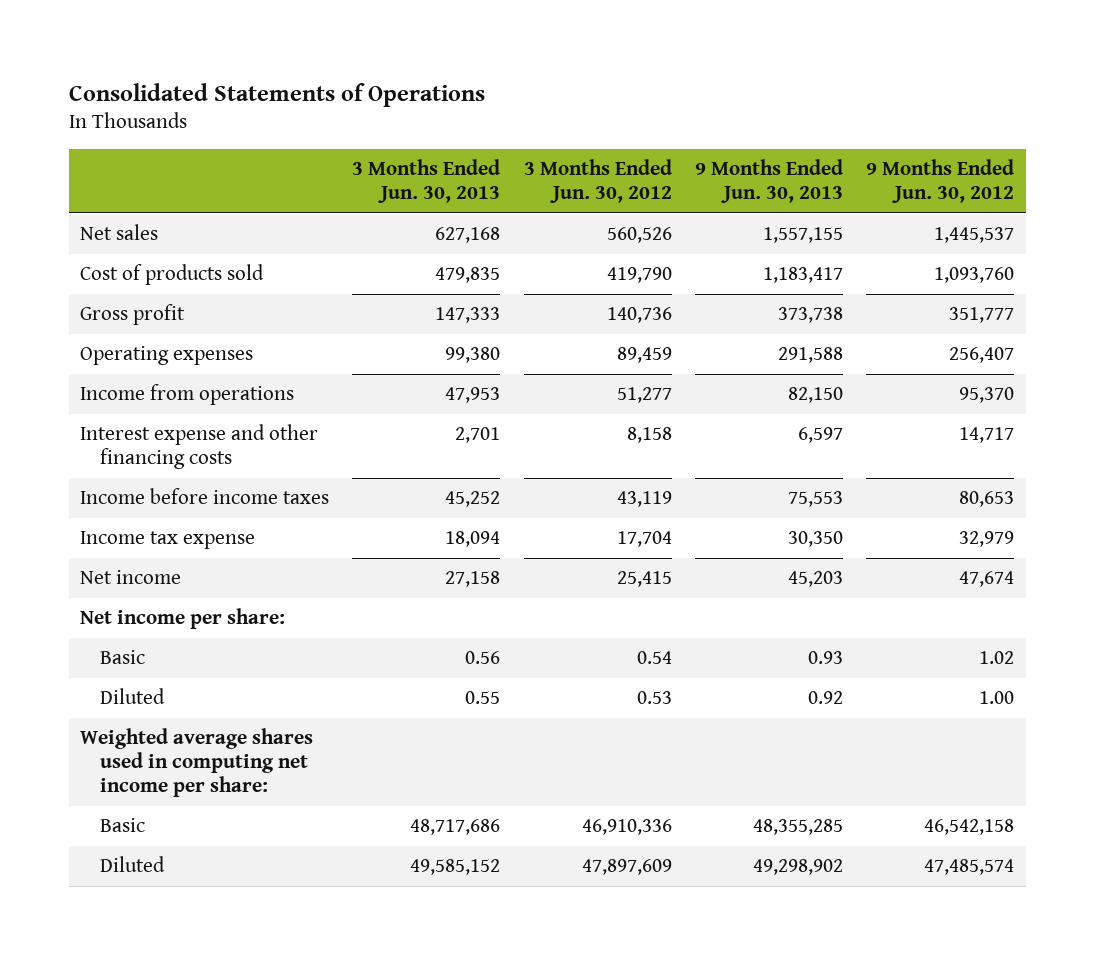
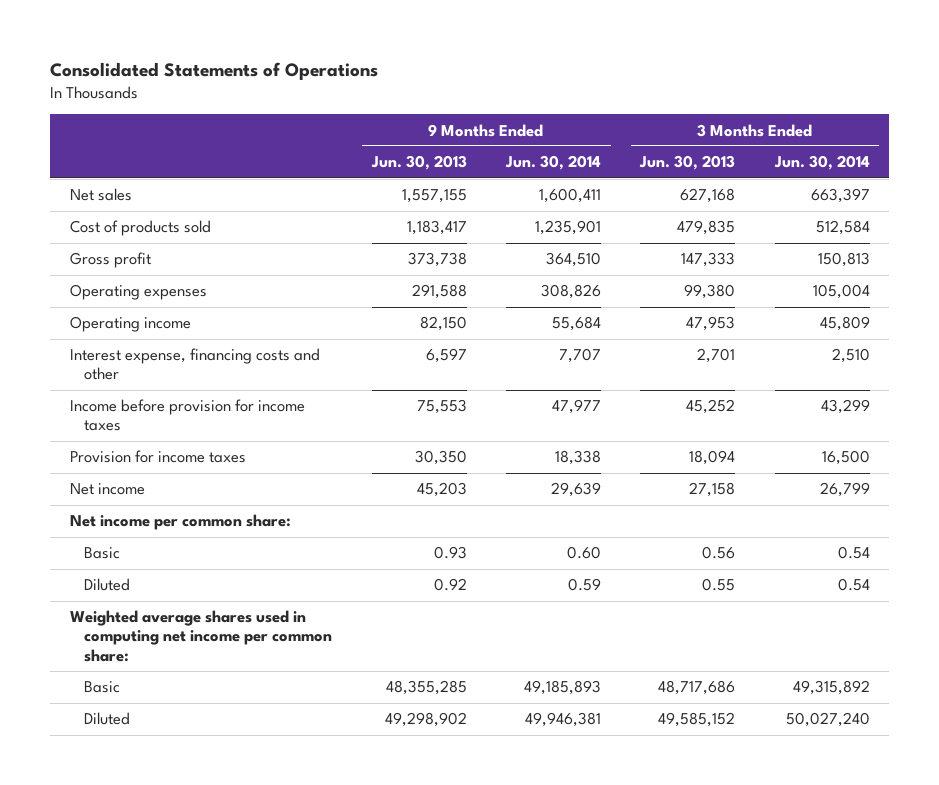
[523,159,672,204] 3 Months Ended Jun. 30, 2012 -> none
[865,159,1014,204] 9 Months Ended Jun. 30, 2012 -> none
none -> [505,155,602,171] Jun. 30, 2014
none -> [773,155,870,171] Jun. 30, 2014
[80,384,295,406] Income from operations -> [69,316,191,333] Operating income
[80,424,319,470] Interest expense and other financing costs -> [69,348,320,381] Interest expense, financing costs and other
[80,488,330,505] Income before income taxes -> [69,399,305,432] Income before provision for income taxes
[80,531,256,550] Income tax expense -> [69,450,246,464] Provision for income taxes
[80,608,286,630] Net income per share: -> [69,514,291,531] Net income per common share:
[80,728,314,798] Weighted average shares used in computing net income per share: -> [69,610,333,662] Weighted average shares used in computing net income per common share:

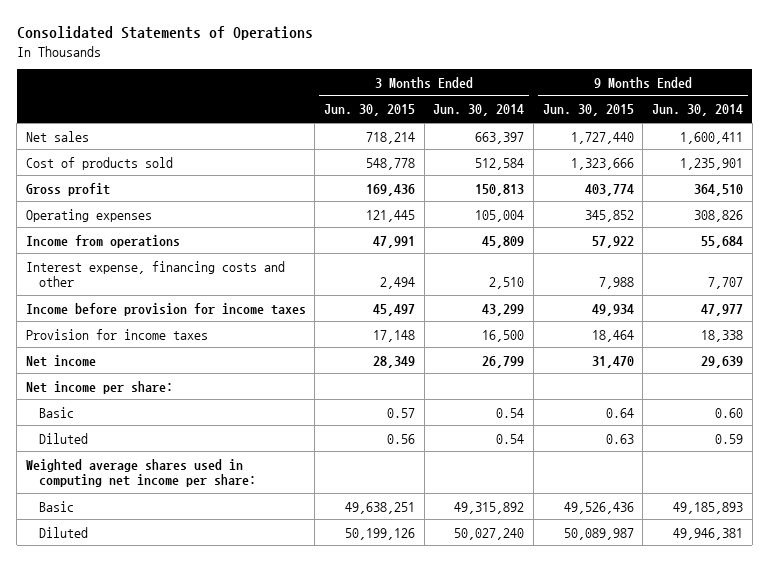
[370,155,467,171] Jun. 30, 2013 -> none
[639,155,736,171] Jun. 30, 2013 -> none
none -> [324,104,416,117] Jun. 30, 2015
none -> [542,104,634,117] Jun. 30, 2015
[69,316,191,333] Operating income -> [25,234,180,248] Income from operations
[69,514,291,531] Net income per common share: -> [25,380,173,394] Net income per share:
[69,610,333,662] Weighted average shares used in computing net income per common share: -> [25,458,257,488] Weighted average shares used in computing net income per share:

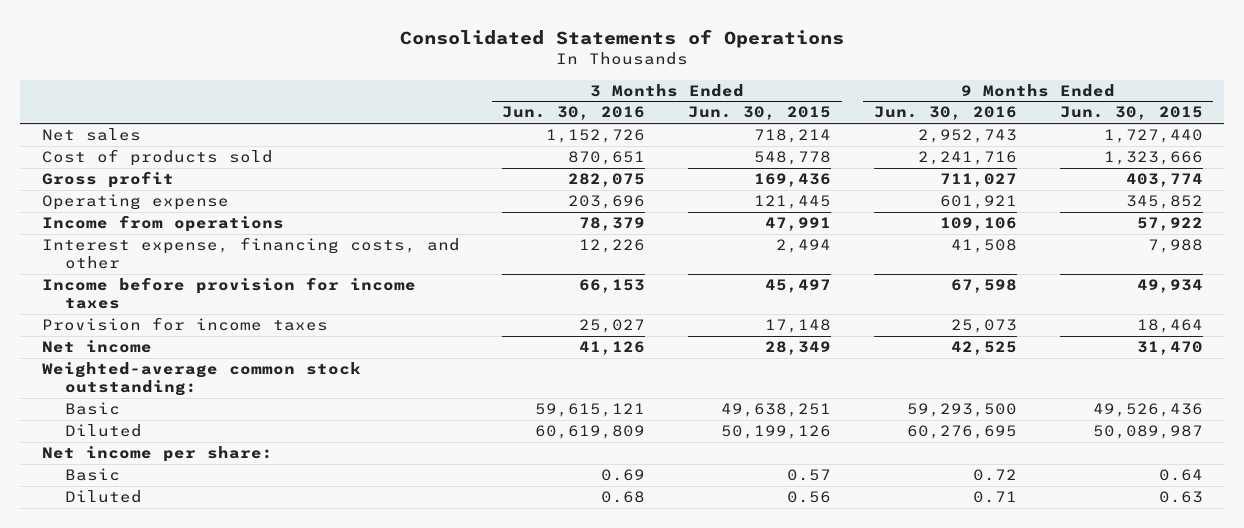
[433,104,525,117] Jun. 30, 2014 -> none
[651,104,743,117] Jun. 30, 2014 -> none
none -> [502,106,646,121] Jun. 30, 2016
none -> [873,106,1017,121] Jun. 30, 2016
[25,208,152,222] Operating expenses -> [41,194,229,211] Operating expense
[25,260,285,288] Interest expense, financing costs and other -> [41,237,460,270] Interest expense, financing costs, and other
none -> [41,362,361,397] Weighted-average common stock outstanding:
[39,500,75,512] Basic -> [64,402,120,416] Basic
[39,526,89,538] Diluted -> [64,424,142,438] Diluted
[25,458,257,488] Weighted average shares used in computing net income per share: -> none

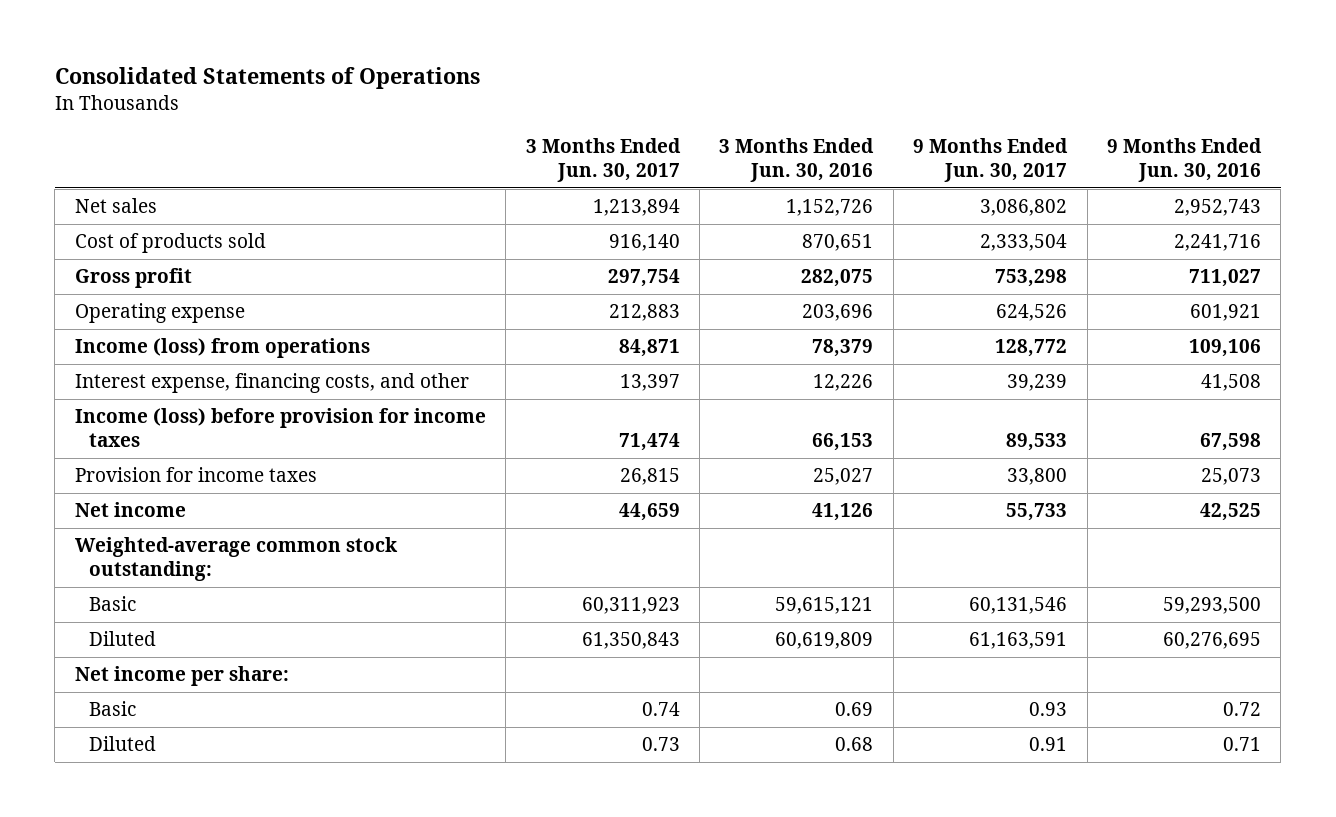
[688,106,832,121] Jun. 30, 2015 -> none
[1059,106,1203,121] Jun. 30, 2015 -> none
none -> [525,137,681,182] 3 Months Ended Jun. 30, 2017
none -> [913,137,1069,182] 9 Months Ended Jun. 30, 2017
[41,215,284,233] Income from operations -> [74,338,370,359] Income (loss) from operations
[41,277,416,310] Income before provision for income taxes -> [74,408,486,448] Income (loss) before provision for income taxes

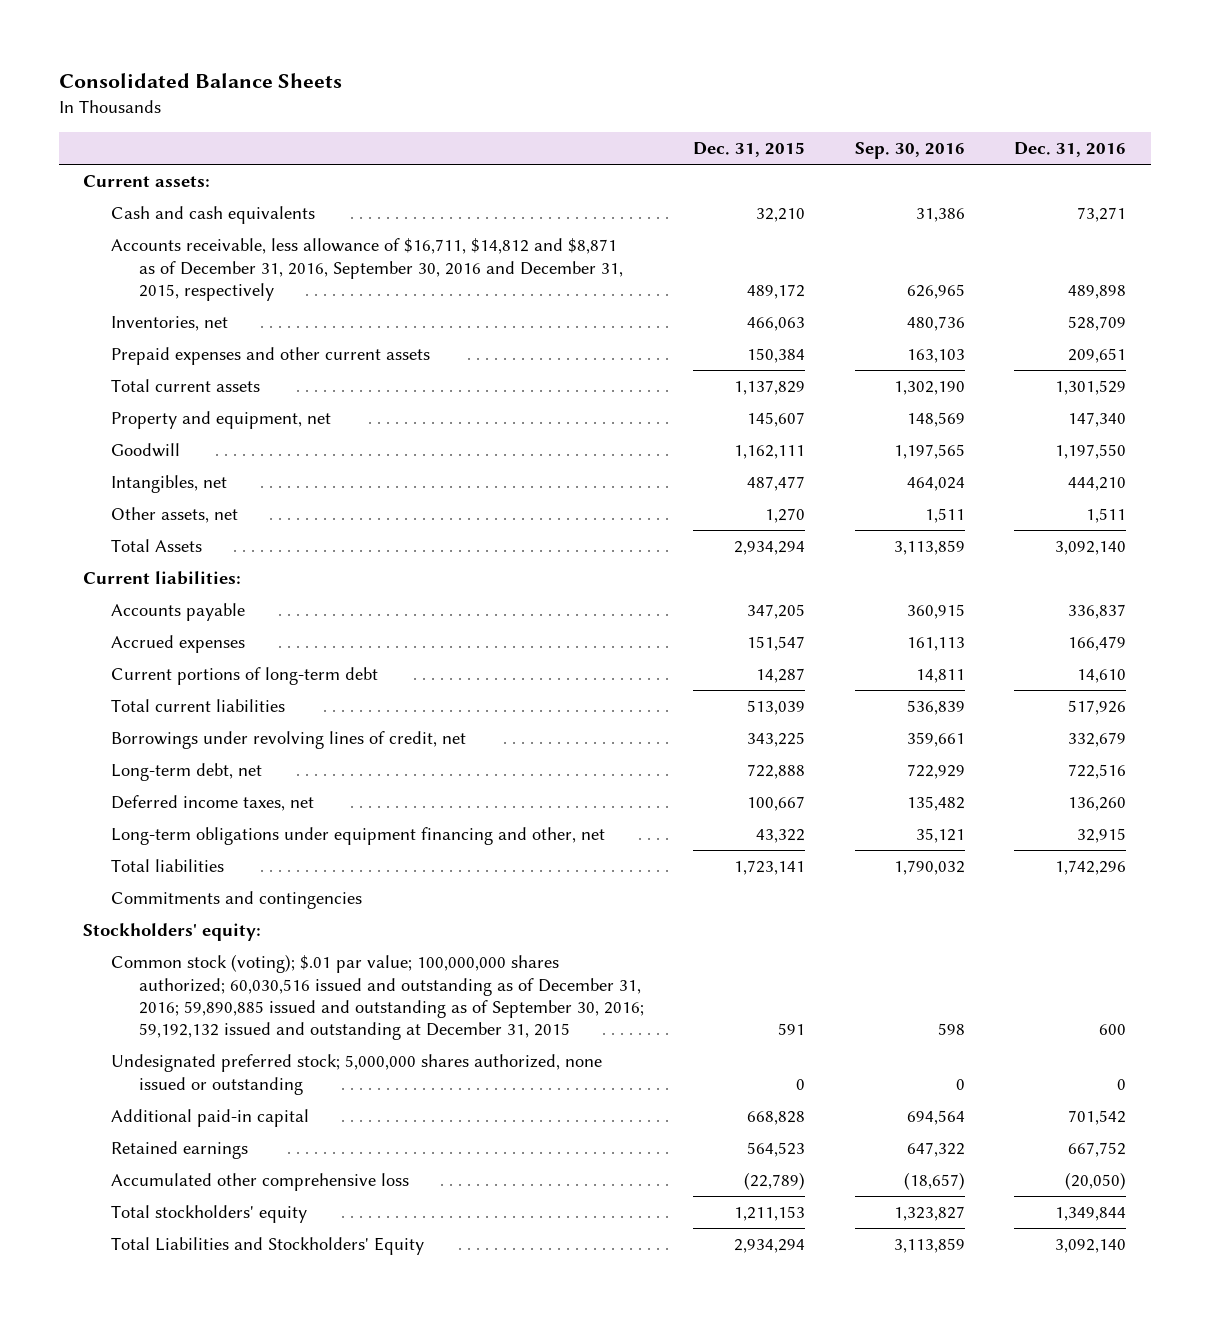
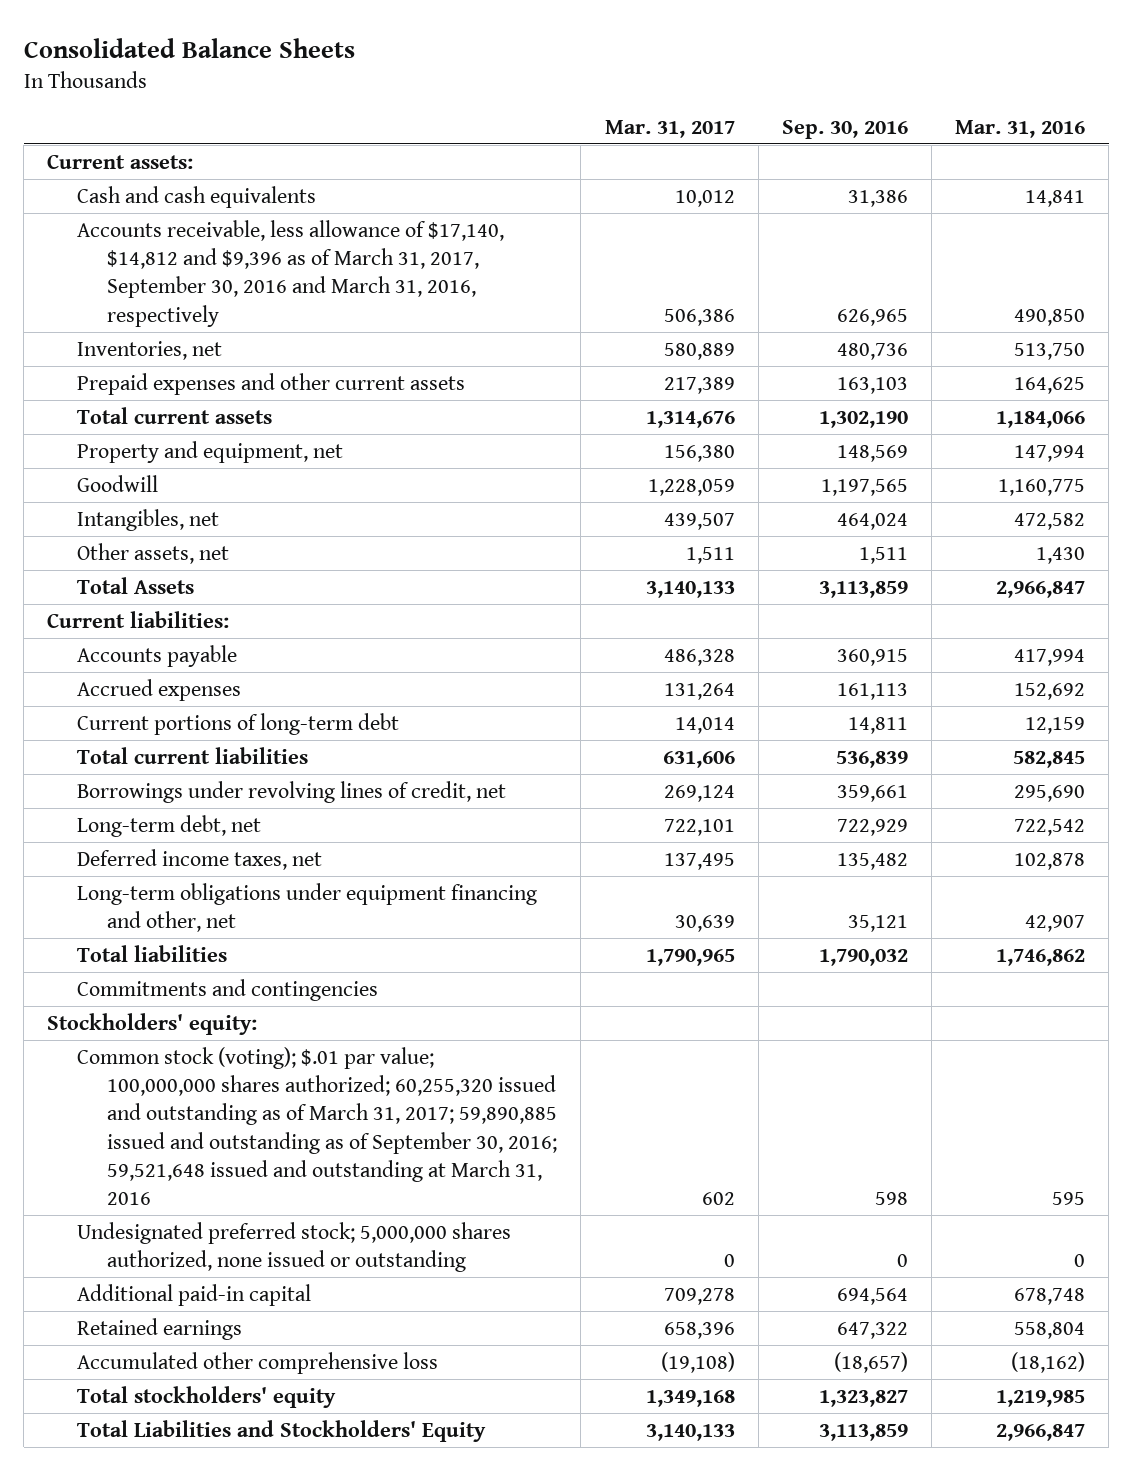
[693,142,806,158] Dec. 31, 2015 -> none
[1013,142,1126,158] Dec. 31, 2016 -> none
none -> [604,119,735,138] Mar. 31, 2017
none -> [955,119,1086,138] Mar. 31, 2016
[111,238,623,301] Accounts receivable, less allowance of $16,711, $14,812 and $8,871 as of December 31, 2016, September 30, 2016 and December 31, 2015, respectively -> [77,219,505,327] Accounts receivable, less allowance of $17,140, $14,812 and $9,396 as of March 31, 2017, September 30, 2016 and March 31, 2016, respectively
[111,954,644,1041] Common stock (voting); $.01 par value; 100,000,000 shares authorized; 60,030,516 issued and outstanding as of December 31, 2016; 59,890,885 issued and outstanding as of September 30, 2016; 59,192,132 issued and outstanding at December 31, 2015 -> [77,1046,558,1206] Common stock (voting); $.01 par value; 100,000,000 shares authorized; 60,255,320 issued and outstanding as of March 31, 2017; 59,890,885 issued and outstanding as of September 30, 2016; 59,521,648 issued and outstanding at March 31, 2016

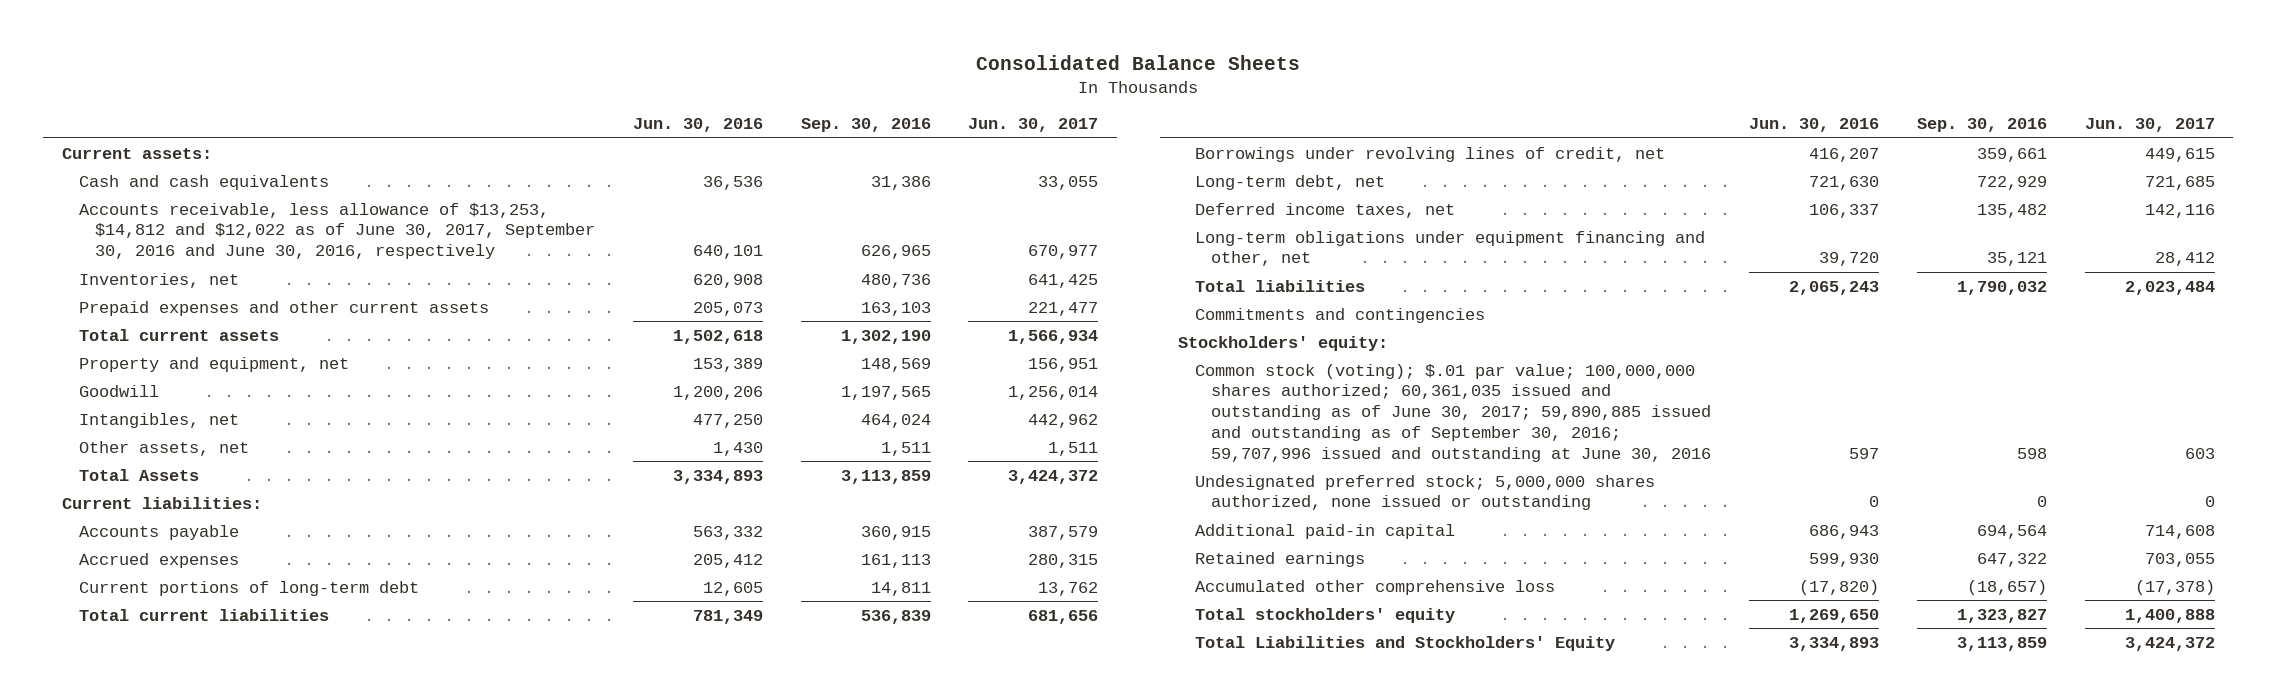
[604,119,735,138] Mar. 31, 2017 -> none
[955,119,1086,138] Mar. 31, 2016 -> none
none -> [632,118,763,133] Jun. 30, 2016
none -> [968,118,1099,133] Jun. 30, 2017
[77,219,505,327] Accounts receivable, less allowance of $17,140, $14,812 and $9,396 as of March 31, 2017, September 30, 2016 and March 31, 2016, respectively -> [78,202,596,260] Accounts receivable, less allowance of $13,253, $14,812 and $12,022 as of June 30, 2017, September 30, 2016 and June 30, 2016, respectively
[77,1046,558,1206] Common stock (voting); $.01 par value; 100,000,000 shares authorized; 60,255,320 issued and outstanding as of March 31, 2017; 59,890,885 issued and outstanding as of September 30, 2016; 59,521,648 issued and outstanding at March 31, 2016 -> [1194,363,1712,462] Common stock (voting); $.01 par value; 100,000,000 shares authorized; 60,361,035 issued and outstanding as of June 30, 2017; 59,890,885 issued and outstanding as of September 30, 2016; 59,707,996 issued and outstanding at June 30, 2016

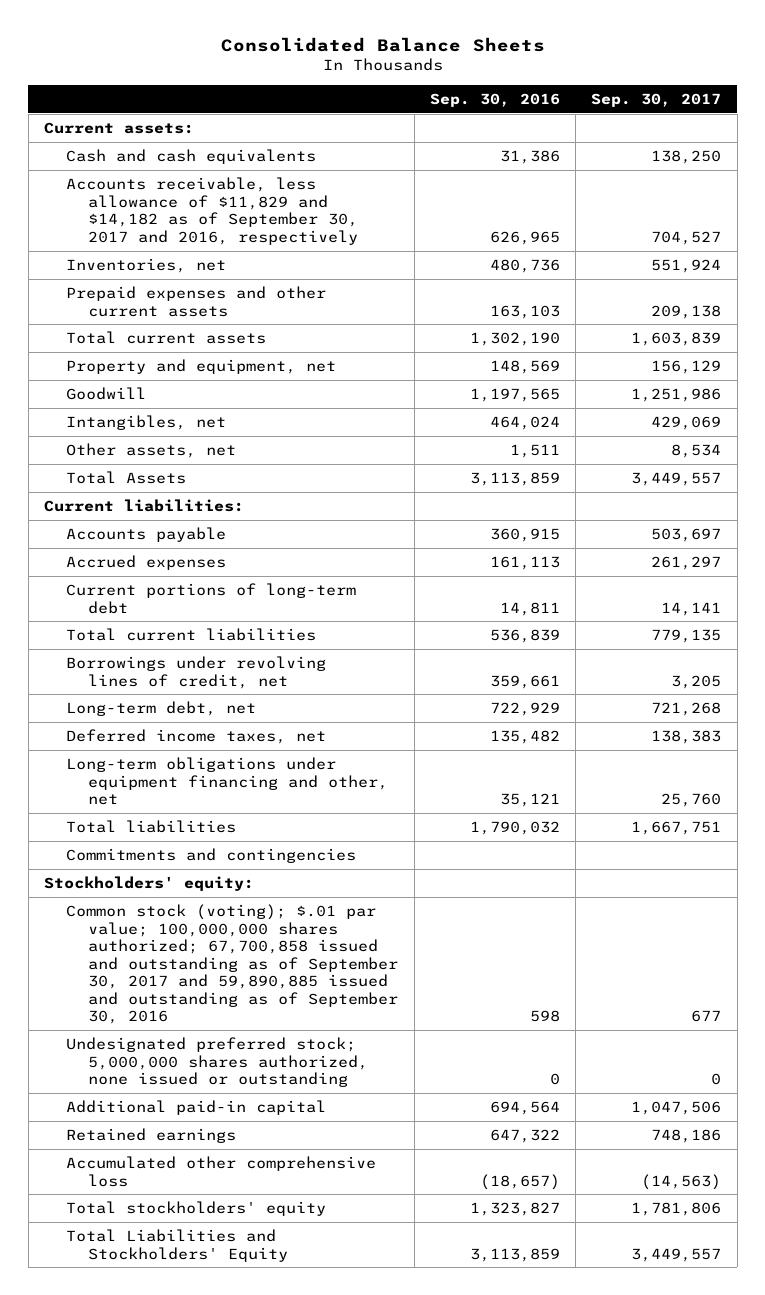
[632,118,763,133] Jun. 30, 2016 -> none
[968,118,1099,133] Jun. 30, 2017 -> none
none -> [591,92,722,107] Sep. 30, 2017
[78,202,596,260] Accounts receivable, less allowance of $13,253, $14,812 and $12,022 as of June 30, 2017, September 30, 2016 and June 30, 2016, respectively -> [66,177,359,245] Accounts receivable, less allowance of $11,829 and $14,182 as of September 30, 2017 and 2016, respectively
[1194,363,1712,462] Common stock (voting); $.01 par value; 100,000,000 shares authorized; 60,361,035 issued and outstanding as of June 30, 2017; 59,890,885 issued and outstanding as of September 30, 2016; 59,707,996 issued and outstanding at June 30, 2016 -> [66,904,399,1025] Common stock (voting); $.01 par value; 100,000,000 shares authorized; 67,700,858 issued and outstanding as of September 30, 2017 and 59,890,885 issued and outstanding as of September 30, 2016

